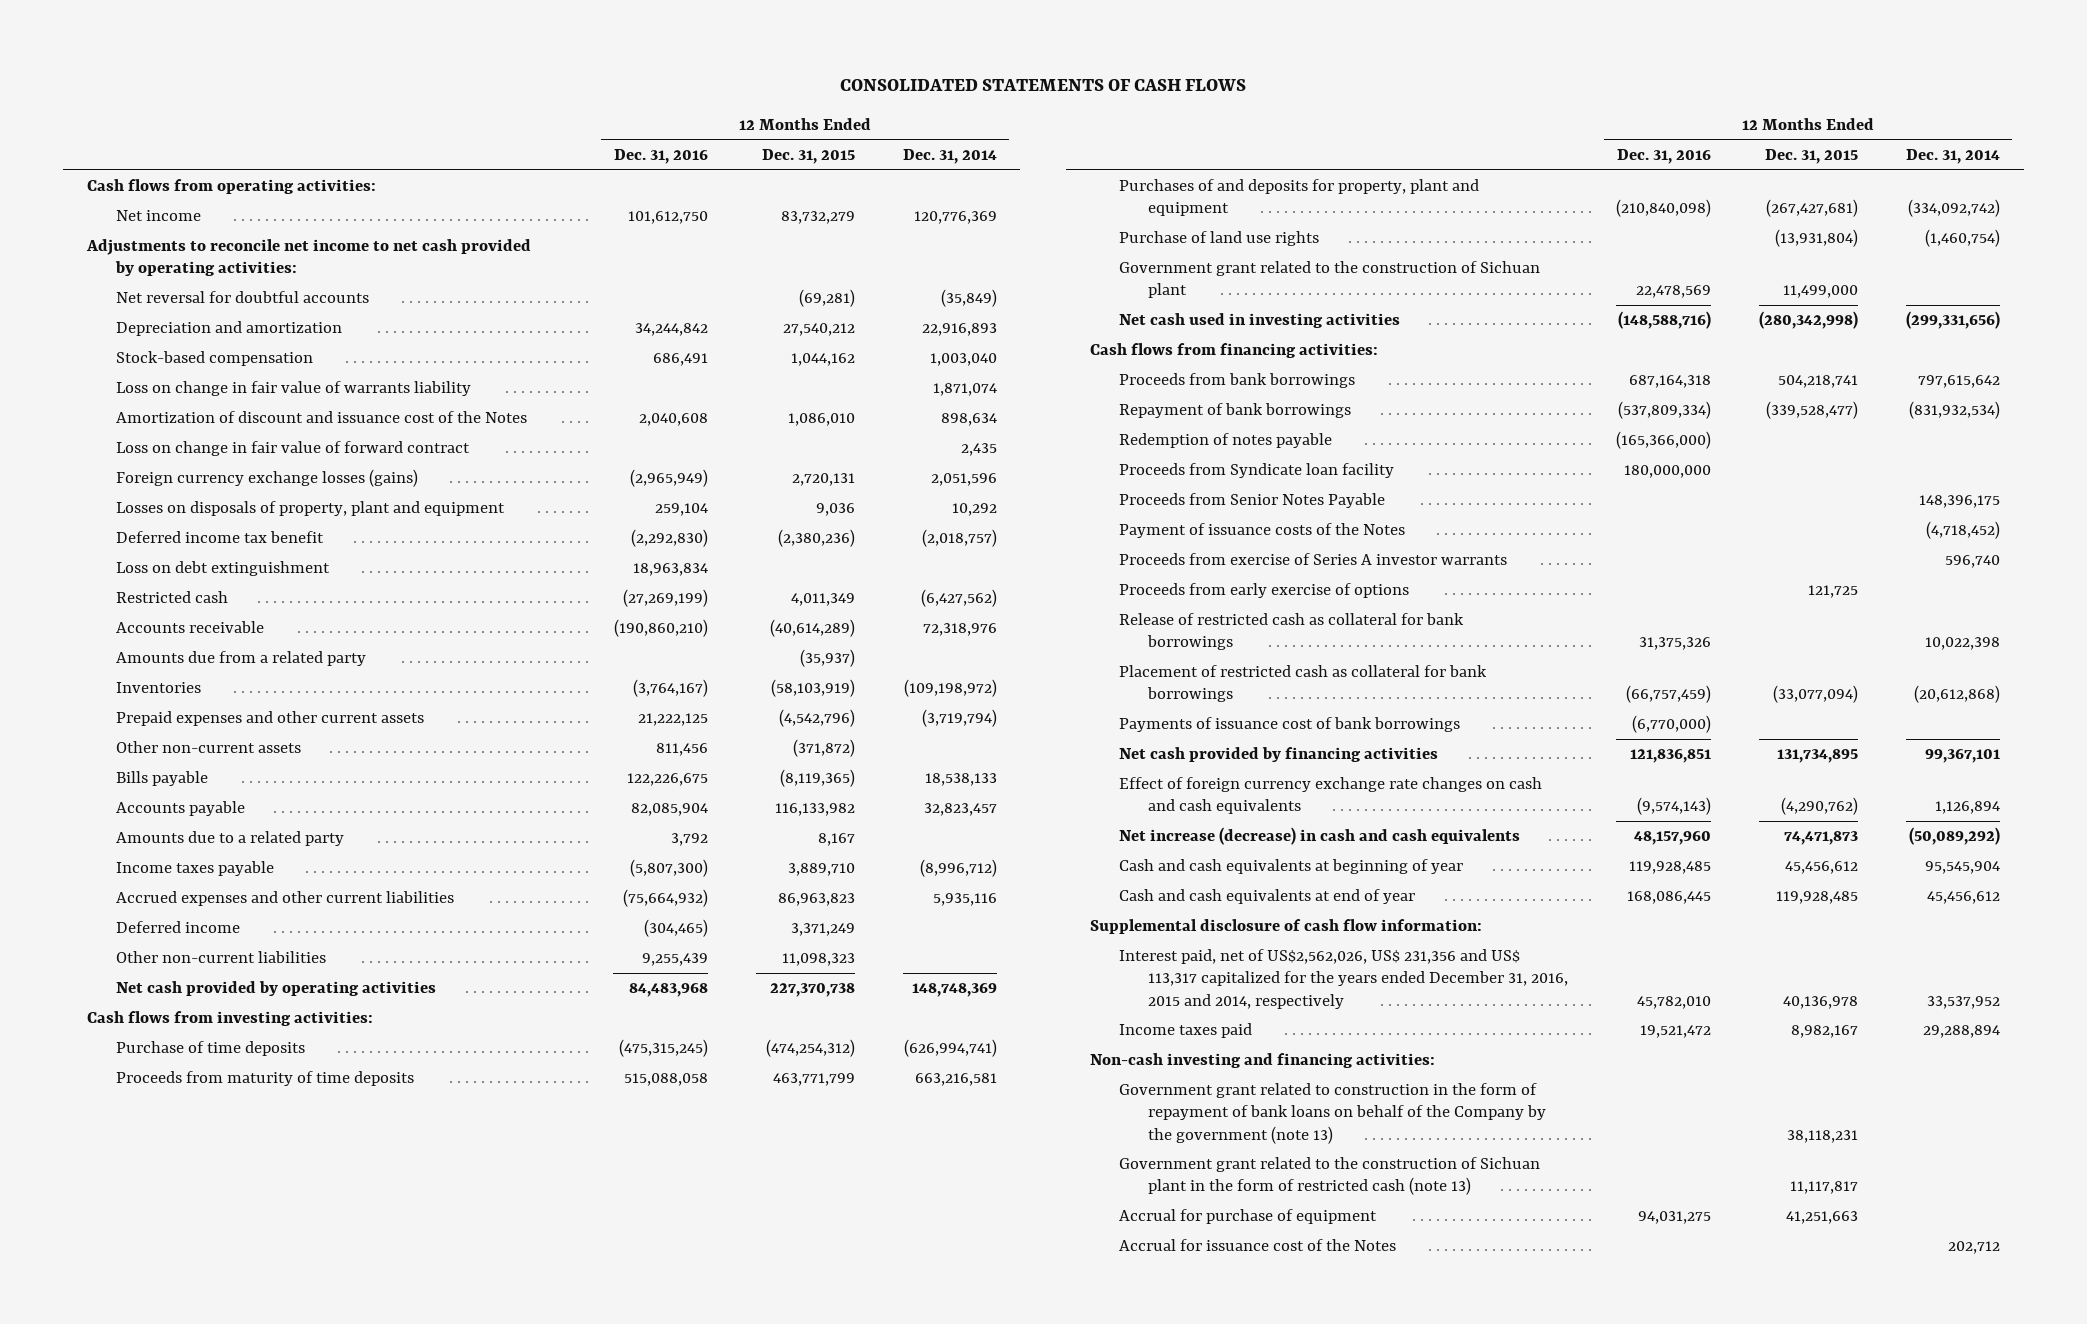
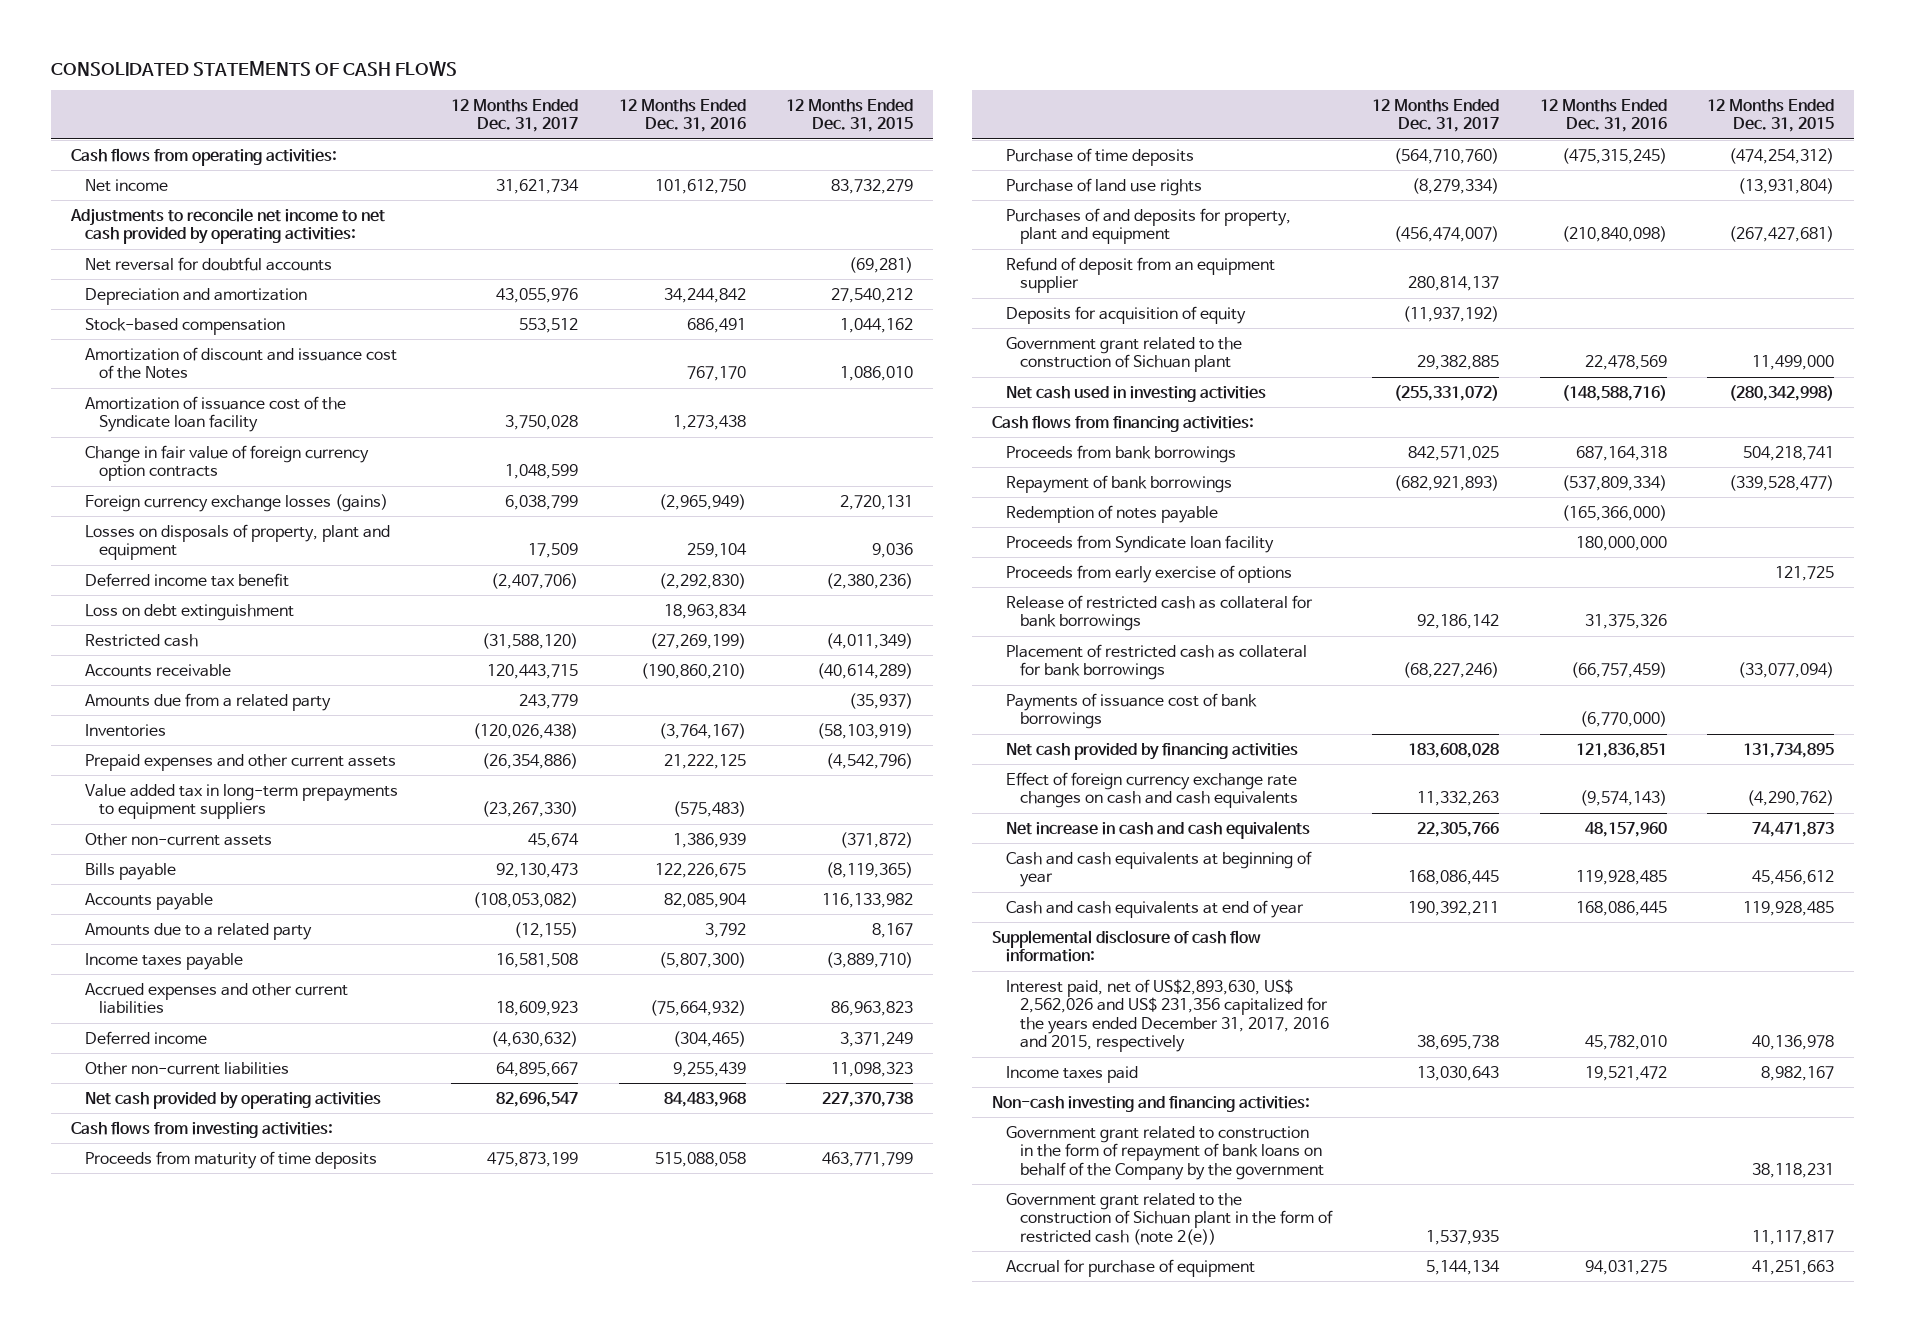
[902,148,997,164] Dec. 31, 2014 -> none
none -> [451,98,579,133] 12 Months Ended Dec. 31, 2017
[115,381,471,397] Loss on change in fair value of warrants liability -> none
[638,413,708,427] 2,040,608 -> [686,366,746,382] 767,170
none -> [84,395,346,433] Amortization of issuance cost of the Syndicate loan facility
[115,441,470,457] Loss on change in fair value of forward contract -> [84,444,369,482] Change in fair value of foreign currency option contracts
[790,593,855,607] 4,011,349 -> [825,632,913,649] (4,011,349)
none -> [84,783,398,820] Value added tax in long-term prepayments to equipment suppliers
[655,743,708,757] 811,456 -> [672,832,746,848] 1,386,939
[787,863,855,877] 3,889,710 -> [825,951,913,968] (3,889,710)
[115,1041,305,1057] Purchase of time deposits -> [1006,147,1195,166] Purchase of time deposits
[1119,179,1480,217] Purchases of and deposits for property, plant and equipment -> [1006,207,1292,245] Purchases of and deposits for property, plant and equipment
none -> [1006,256,1276,294] Refund of deposit from an equipment supplier
none -> [1006,305,1247,324] Deposits for acquisition of equity
[1119,493,1386,509] Proceeds from Senior Notes Payable -> none
[1119,523,1406,539] Payment of issuance costs of the Notes -> none
[1119,553,1508,566] Proceeds from exercise of Series A investor warrants -> none
[1119,827,1521,846] Net increase (decrease) in cash and cash equivalents -> [1006,820,1311,839] Net increase in cash and cash equivalents
[1119,949,1569,1009] Interest paid, net of US$2,562,026, US$ 231,356 and US$ 113,317 capitalized for the years ended December 31, 2016, 2015 and 2014, respectively -> [1006,978,1330,1053] Interest paid, net of US$2,893,630, US$ 2,562,026 and US$ 231,356 capitalized for the years ended December 31, 2017, 2016 and 2015, respectively
[1119,1083,1547,1144] Government grant related to construction in the form of repayment of bank loans on behalf of the Company by the government (note 13) -> [1006,1125,1325,1180] Government grant related to construction in the form of repayment of bank loans on behalf of the Company by the government
[1119,1157,1541,1196] Government grant related to the construction of Sichuan plant in the form of restricted cash (note 13) -> [1006,1192,1334,1245] Government grant related to the construction of Sichuan plant in the form of restricted cash (note 2(e))
[1119,1239,1397,1252] Accrual for issuance cost of the Notes -> none

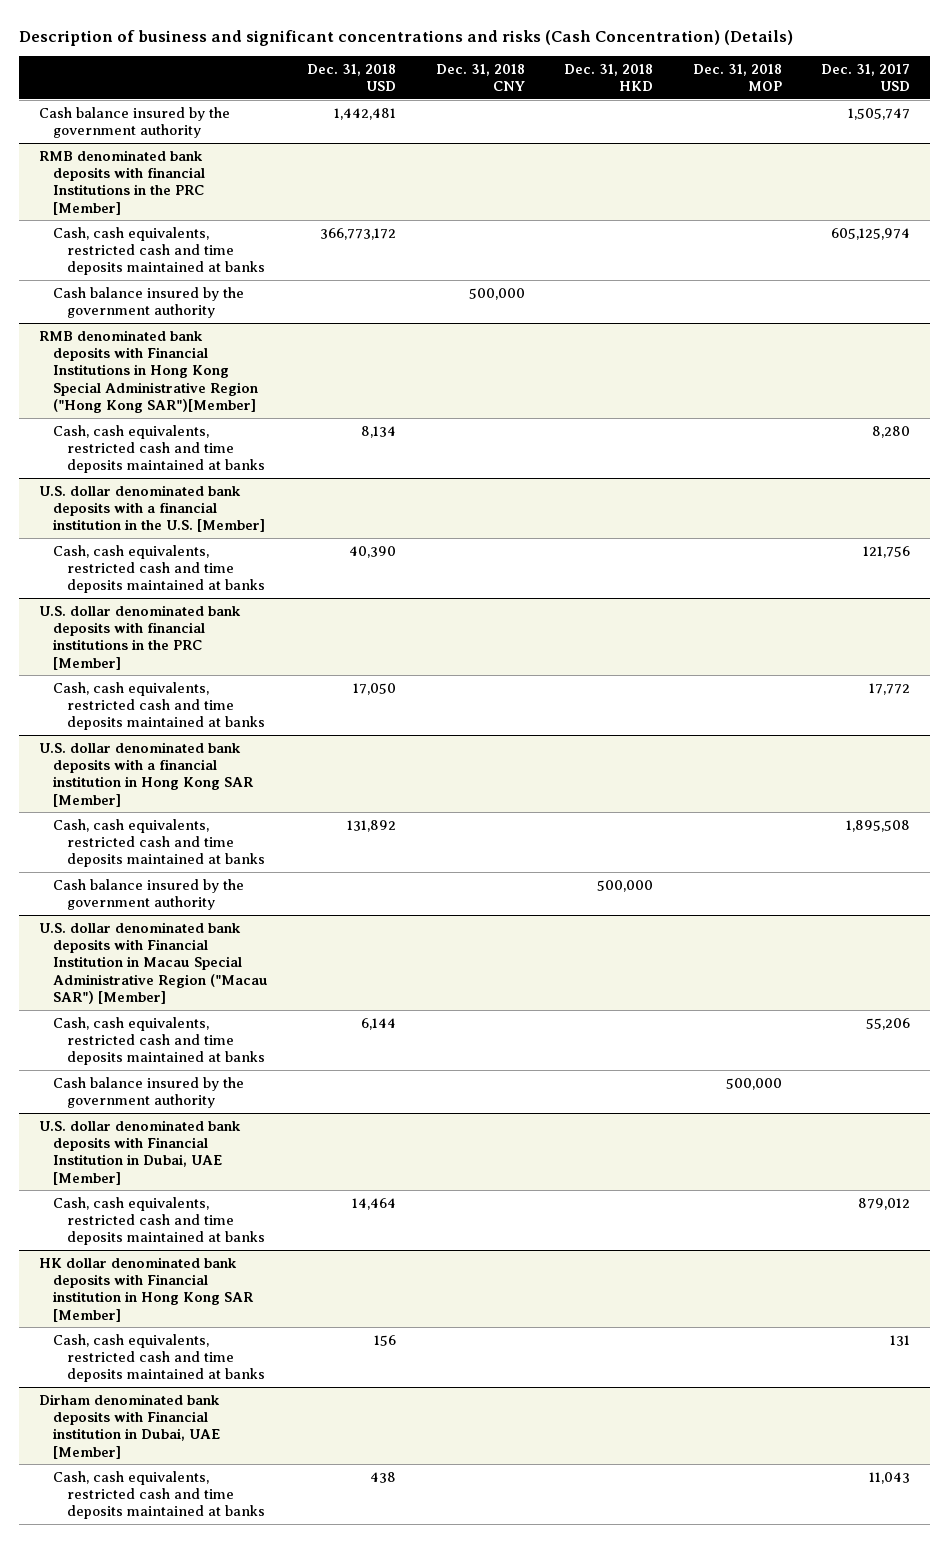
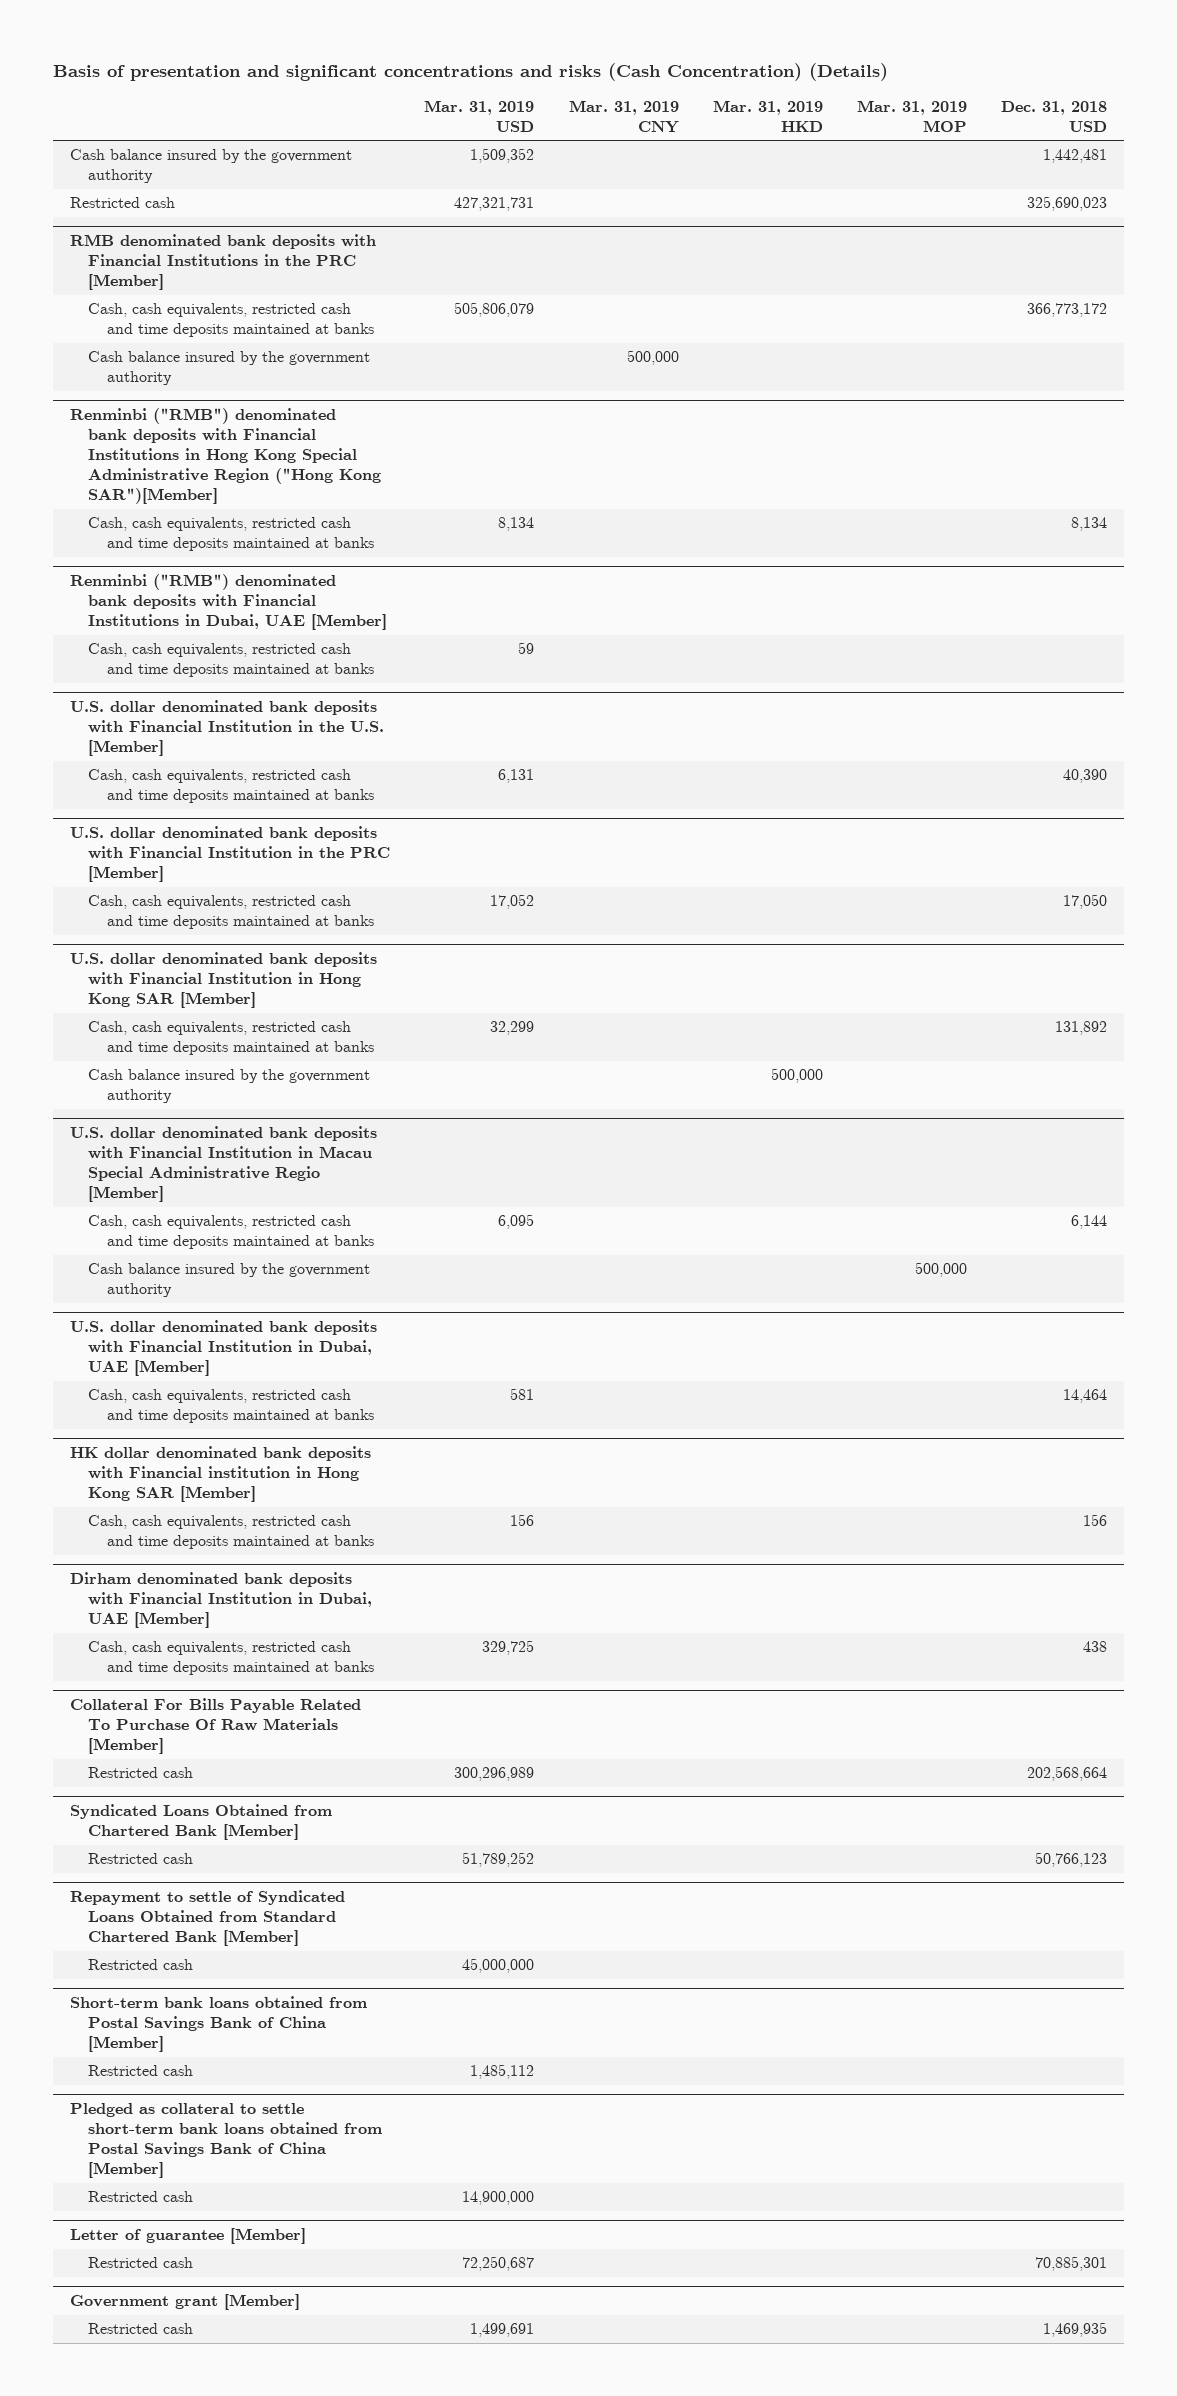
[19,29,794,46] Description of business and significant concentrations and risks (Cash Concentration) (Details) -> [52,62,888,81] Basis of presentation and significant concentrations and risks (Cash Concentration) (Details)
[435,63,525,92] Dec. 31, 2018 CNY -> none
[564,63,654,92] Dec. 31, 2018 HKD -> none
[692,63,782,92] Dec. 31, 2018 MOP -> none
[821,63,911,92] Dec. 31, 2017 USD -> none
none -> [424,99,535,132] Mar. 31, 2019 USD
none -> [568,99,679,133] Mar. 31, 2019 CNY
none -> [712,99,823,132] Mar. 31, 2019 HKD
none -> [856,99,967,132] Mar. 31, 2019 MOP
none -> [69,197,175,209] Restricted cash
[38,149,205,215] RMB denominated bank deposits with financial Institutions in the PRC [Member] -> [69,234,376,291] RMB denominated bank deposits with Financial Institutions in the PRC [Member]
[38,329,258,414] RMB denominated bank deposits with Financial Institutions in Hong Kong Special Administrative Region ("Hong Kong SAR")[Member] -> [69,408,382,504] Renminbi ("RMB") denominated bank deposits with Financial Institutions in Hong Kong Special Administrative Region ("Hong Kong SAR")[Member]
none -> [69,574,388,631] Renminbi ("RMB") denominated bank deposits with Financial Institutions in Dubai, UAE [Member]
none -> [88,643,374,678] Cash, cash equivalents, restricted cash and time deposits maintained at banks
[38,484,265,533] U.S. dollar denominated bank deposits with a financial institution in the U.S. [Member] -> [69,700,385,757] U.S. dollar denominated bank deposits with Financial Institution in the U.S. [Member]
[38,604,241,670] U.S. dollar denominated bank deposits with financial institutions in the PRC [Member] -> [69,826,391,883] U.S. dollar denominated bank deposits with Financial Institution in the PRC [Member]
[38,741,254,807] U.S. dollar denominated bank deposits with a financial institution in Hong Kong SAR [Member] -> [69,952,377,1009] U.S. dollar denominated bank deposits with Financial Institution in Hong Kong SAR [Member]
[38,921,268,1005] U.S. dollar denominated bank deposits with Financial Institution in Macau Special Administrative Region ("Macau SAR") [Member] -> [69,1126,377,1202] U.S. dollar denominated bank deposits with Financial Institution in Macau Special Administrative Regio [Member]
[38,1393,220,1459] Dirham denominated bank deposits with Financial institution in Dubai, UAE [Member] -> [69,1572,373,1629] Dirham denominated bank deposits with Financial Institution in Dubai, UAE [Member]
none -> [69,1698,361,1755] Collateral For Bills Payable Related To Purchase Of Raw Materials [Member]
none -> [88,1767,194,1779] Restricted cash
none -> [69,1804,332,1841] Syndicated Loans Obtained from Chartered Bank [Member]
none -> [88,1853,194,1865] Restricted cash
none -> [69,1890,345,1947] Repayment to settle of Syndicated Loans Obtained from Standard Chartered Bank [Member]
none -> [88,1959,194,1971] Restricted cash
none -> [69,1996,367,2053] Short-term bank loans obtained from Postal Savings Bank of China [Member]
none -> [88,2065,194,2077] Restricted cash
none -> [69,2103,383,2178] Pledged as collateral to settle short-term bank loans obtained from Postal Savings Bank of China [Member]
none -> [88,2191,194,2203] Restricted cash
none -> [69,2228,306,2245] Letter of guarantee [Member]
none -> [88,2257,194,2269] Restricted cash
none -> [69,2294,300,2311] Government grant [Member]
none -> [88,2323,194,2335] Restricted cash

